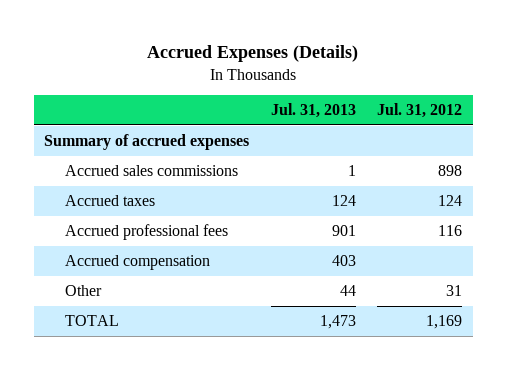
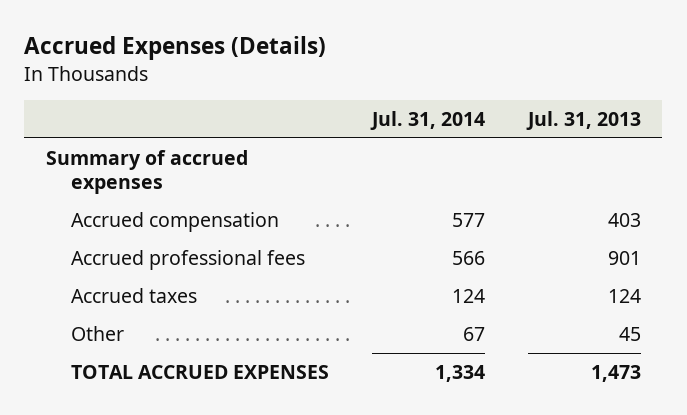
[376,103,462,119] Jul. 31, 2012 -> none
none -> [369,111,485,131] Jul. 31, 2014
[65,164,239,176] Accrued sales commissions -> none
[65,223,229,240] Accrued professional fees -> [70,249,305,270] Accrued professional fees
[65,194,156,206] Accrued taxes -> [70,287,197,303] Accrued taxes
[339,284,356,296] 44 -> [618,326,641,341] 45
[65,314,120,326] TOTAL -> [70,364,329,379] TOTAL ACCRUED EXPENSES

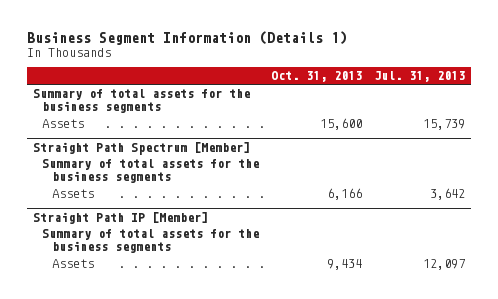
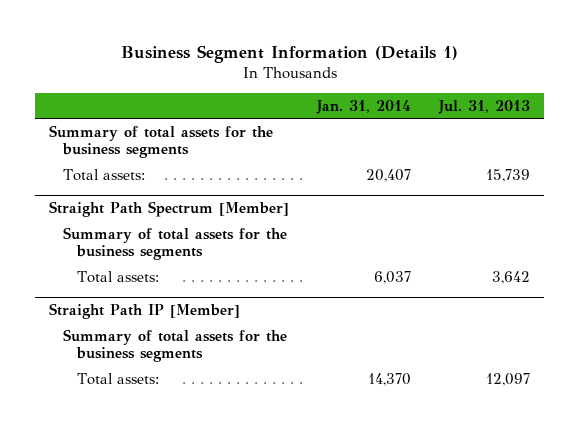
[271,71,363,83] Oct. 31, 2013 -> none
none -> [316,99,412,114] Jan. 31, 2014
[42,119,85,129] Assets -> [63,168,146,181] Total assets:
[52,189,95,199] Assets -> [76,270,159,283] Total assets:
[52,259,95,269] Assets -> [76,372,159,385] Total assets:

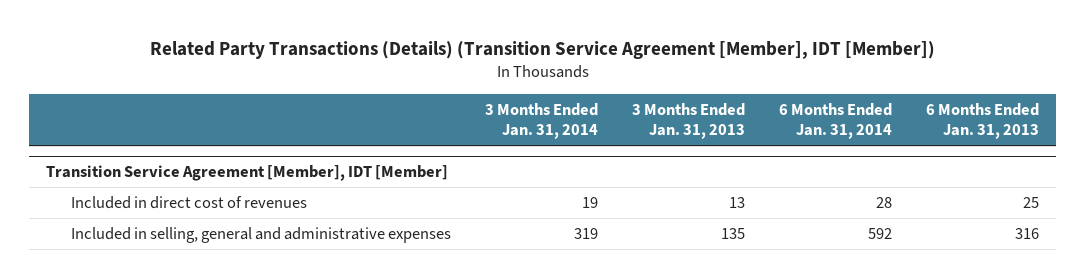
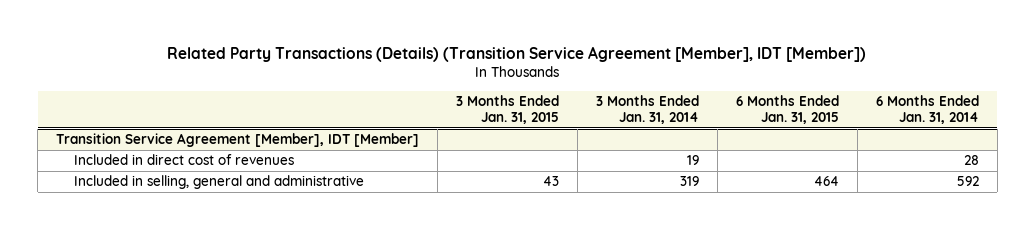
[631,102,745,140] 3 Months Ended Jan. 31, 2013 -> none
[925,102,1039,140] 6 Months Ended Jan. 31, 2013 -> none
none -> [456,95,560,125] 3 Months Ended Jan. 31, 2015
none -> [735,95,839,125] 6 Months Ended Jan. 31, 2015
[70,226,451,243] Included in selling, general and administrative expenses -> [74,175,365,190] Included in selling, general and administrative

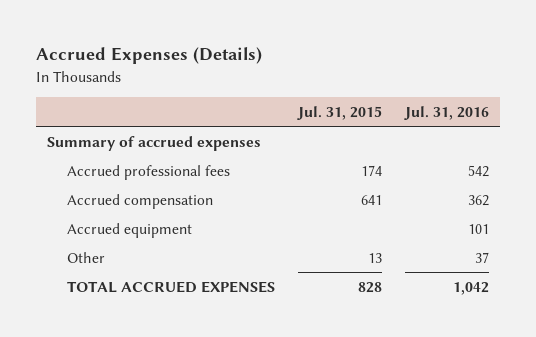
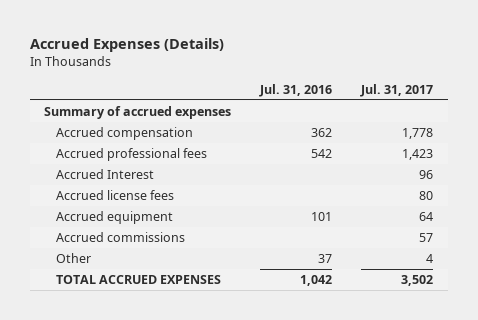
[296,106,382,121] Jul. 31, 2015 -> none
none -> [360,83,434,97] Jul. 31, 2017
[67,164,231,180] Accrued professional fees -> [56,147,208,161] Accrued professional fees
none -> [56,168,155,179] Accrued Interest
none -> [56,189,175,200] Accrued license fees
none -> [56,231,186,242] Accrued commissions

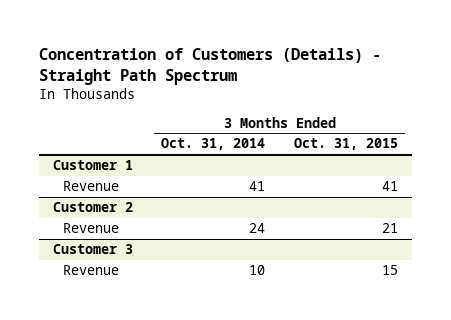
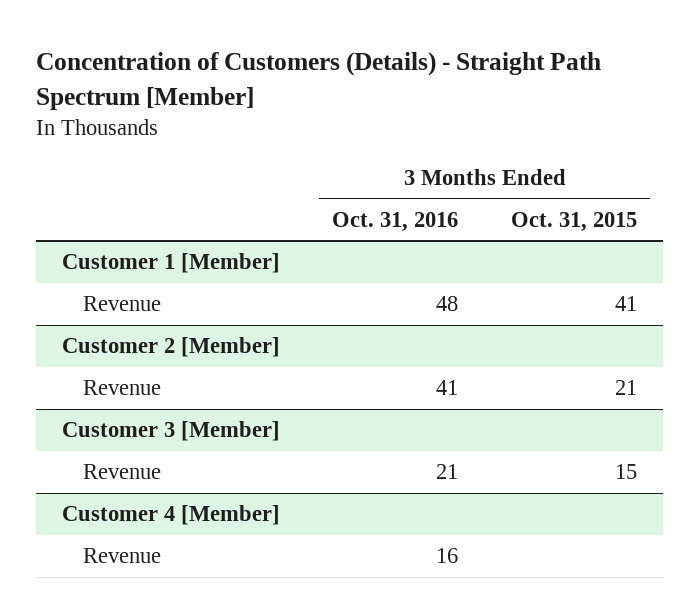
[38,47,381,85] Concentration of Customers (Details) - Straight Path Spectrum -> [35,52,601,110] Concentration of Customers (Details) - Straight Path Spectrum [Member]
[161,138,266,151] Oct. 31, 2014 -> none
none -> [332,211,459,232] Oct. 31, 2016
[52,160,133,171] Customer 1 -> [61,253,280,274] Customer 1 [Member]
[52,202,133,213] Customer 2 -> [61,337,280,358] Customer 2 [Member]
[52,244,133,255] Customer 3 -> [61,421,280,442] Customer 3 [Member]
none -> [61,505,280,526] Customer 4 [Member]
none -> [82,548,161,564] Revenue

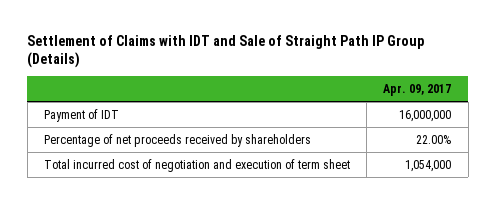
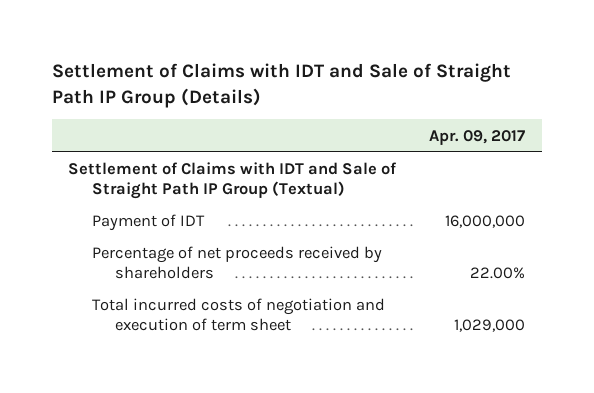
none -> [68,162,398,200] Settlement of Claims with IDT and Sale of Straight Path IP Group (Textual)
[43,158,350,172] Total incurred cost of negotiation and execution of term sheet -> [91,298,385,332] Total incurred costs of negotiation and execution of term sheet
[405,159,452,172] 1,054,000 -> [454,319,526,333] 1,029,000

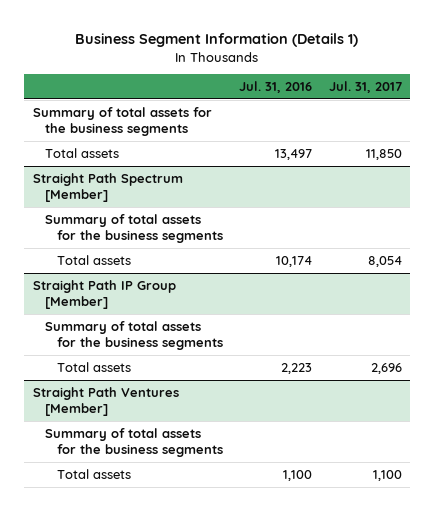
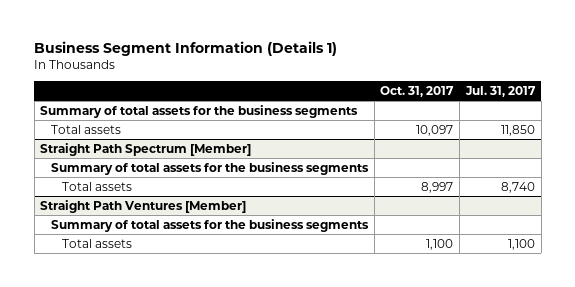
[239,81,313,94] Jul. 31, 2016 -> none
none -> [380,86,455,98] Oct. 31, 2017
[32,279,176,310] Straight Path IP Group [Member] -> none
[44,320,223,351] Summary of total assets for the business segments -> none
[56,361,131,372] Total assets -> none
[368,255,403,267] 8,054 -> [500,181,535,193] 8,740

